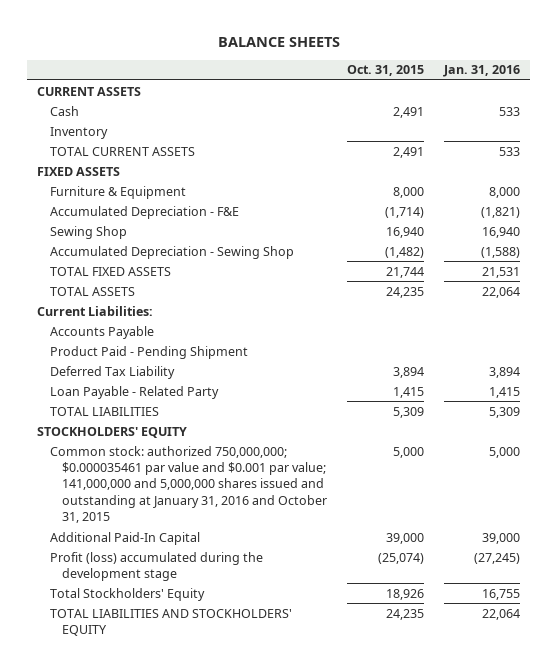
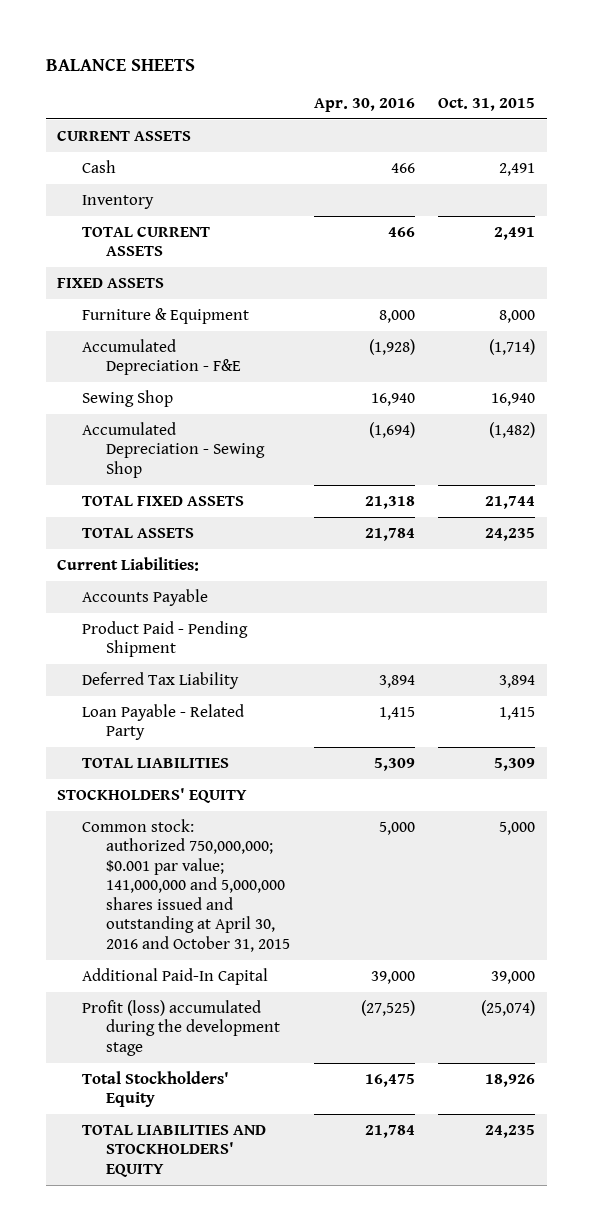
[442,65,520,78] Jan. 31, 2016 -> none
none -> [313,98,415,113] Apr. 30, 2016
[49,445,328,524] Common stock: authorized 750,000,000; $0.000035461 par value and $0.001 par value; 141,000,000 and 5,000,000 shares issued and outstanding at January 31, 2016 and October 31, 2015 -> [81,818,291,952] Common stock: authorized 750,000,000; $0.001 par value; 141,000,000 and 5,000,000 shares issued and outstanding at April 30, 2016 and October 31, 2015

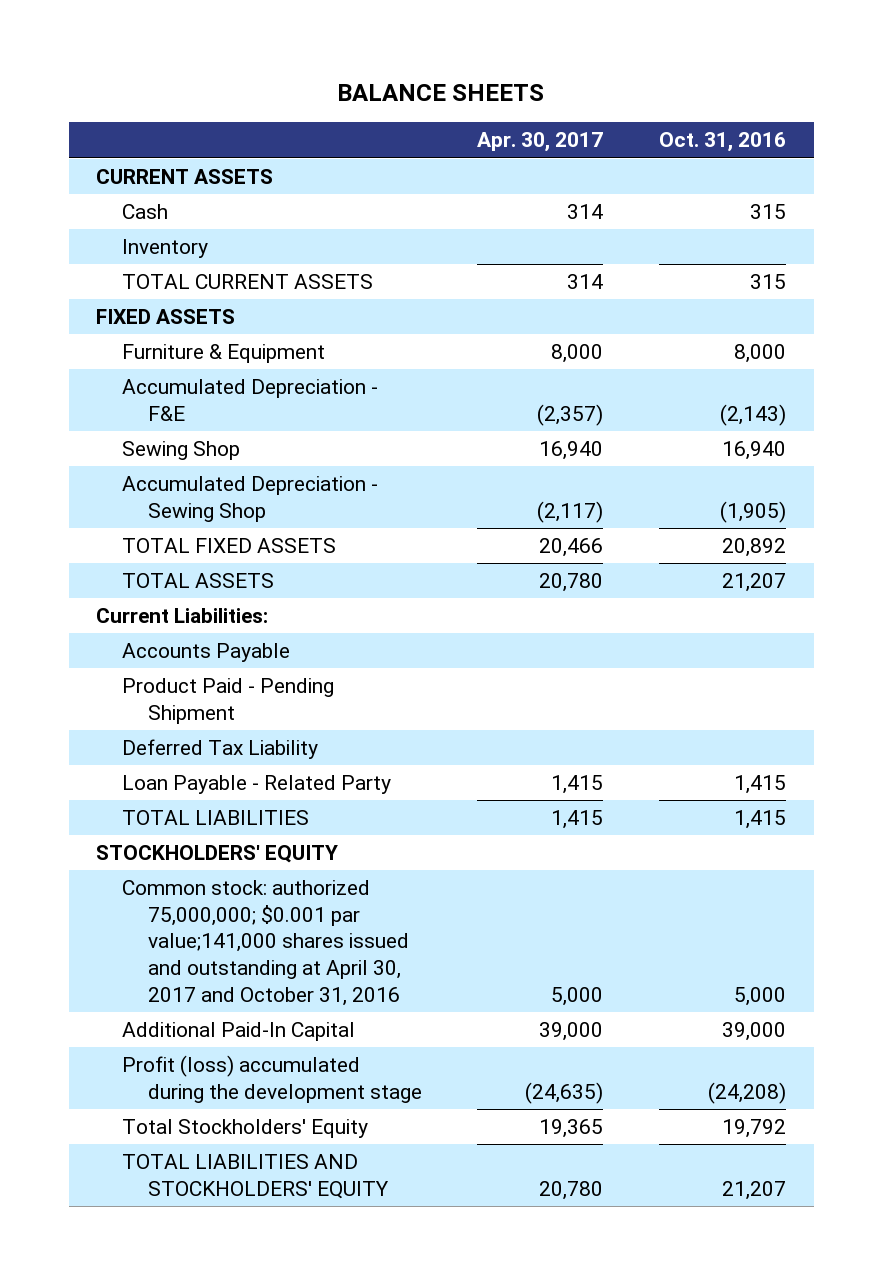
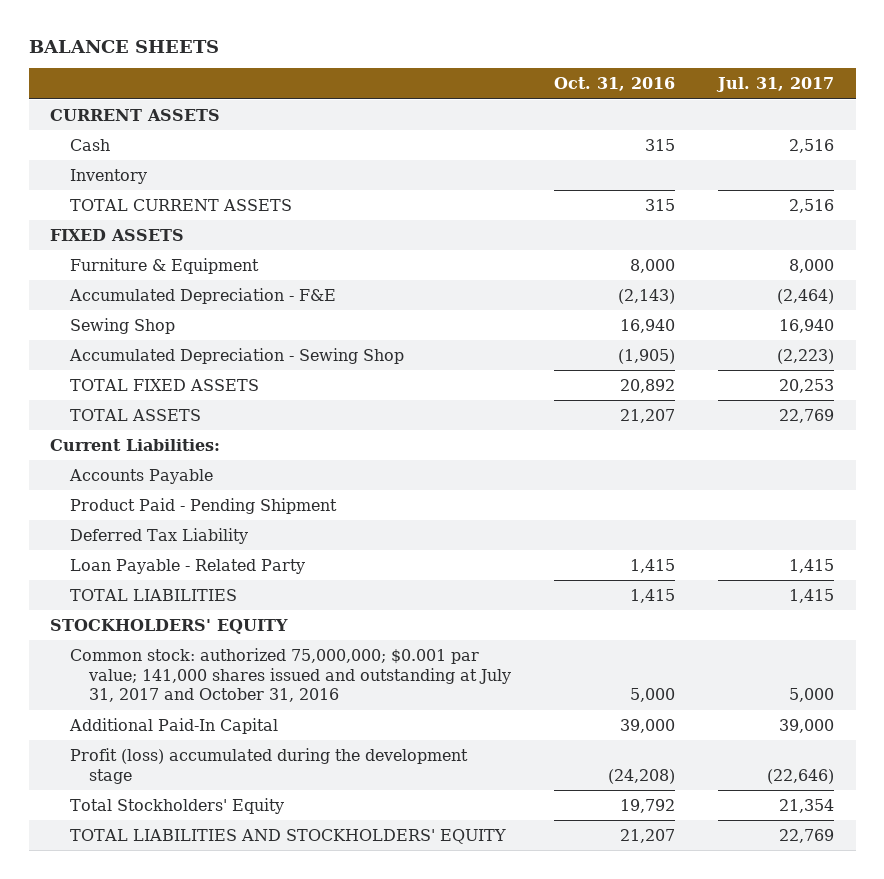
[477,132,604,153] Apr. 30, 2017 -> none
none -> [716,77,835,93] Jul. 31, 2017
[122,880,410,1006] Common stock: authorized 75,000,000; $0.001 par value;141,000 shares issued and outstanding at April 30, 2017 and October 31, 2016 -> [69,647,512,703] Common stock: authorized 75,000,000; $0.001 par value; 141,000 shares issued and outstanding at July 31, 2017 and October 31, 2016

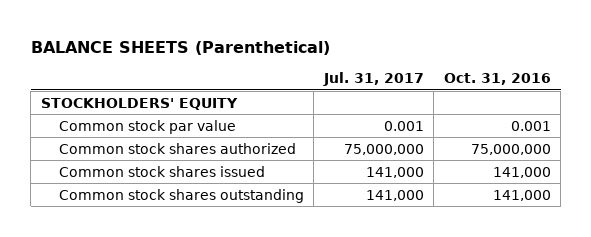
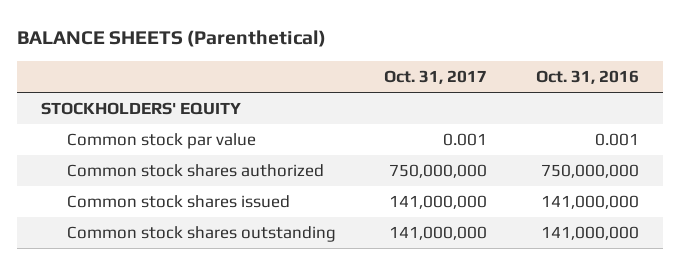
[322,72,424,87] Jul. 31, 2017 -> none
none -> [384,70,488,85] Oct. 31, 2017
[470,143,551,155] 75,000,000 -> [540,164,639,179] 750,000,000
[492,166,551,178] 141,000 -> [540,195,639,210] 141,000,000
[492,189,551,201] 141,000 -> [540,226,639,241] 141,000,000

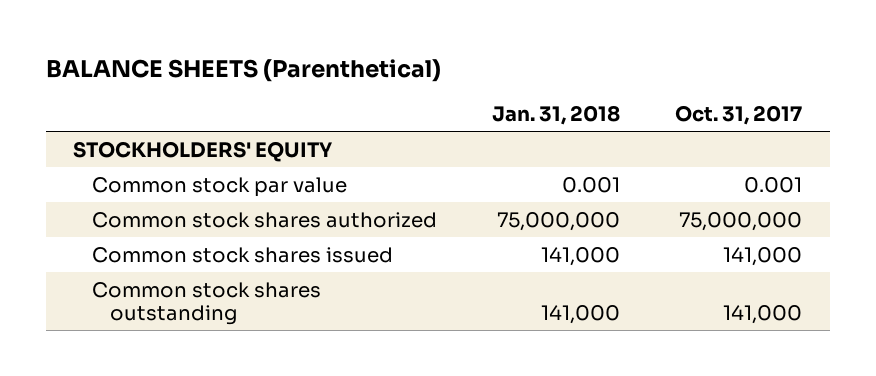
[535,70,639,85] Oct. 31, 2016 -> none
none -> [491,104,620,125] Jan. 31, 2018
[389,164,488,179] 750,000,000 -> [679,211,803,231] 75,000,000
[389,195,488,210] 141,000,000 -> [723,246,803,266] 141,000
[389,226,488,241] 141,000,000 -> [723,305,803,325] 141,000

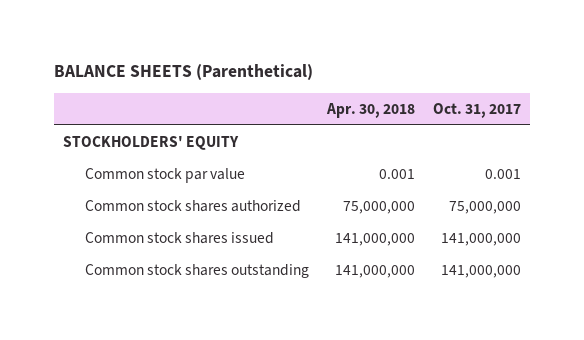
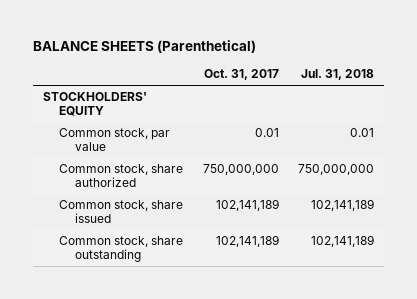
[326,102,416,118] Apr. 30, 2018 -> none
none -> [301,69,375,81] Jul. 31, 2018
[85,168,246,184] Common stock par value -> [59,128,171,151] Common stock, par value
[485,169,522,180] 0.001 -> [254,128,279,138] 0.01
[85,200,302,213] Common stock shares authorized -> [59,164,184,187] Common stock, share authorized
[449,201,522,215] 75,000,000 -> [202,164,279,176] 750,000,000
[85,232,275,245] Common stock shares issued -> [59,200,184,223] Common stock, share issued
[441,233,522,247] 141,000,000 -> [215,199,279,212] 102,141,189
[85,264,310,279] Common stock shares outstanding -> [59,236,184,262] Common stock, share outstanding
[441,265,522,279] 141,000,000 -> [215,235,279,248] 102,141,189

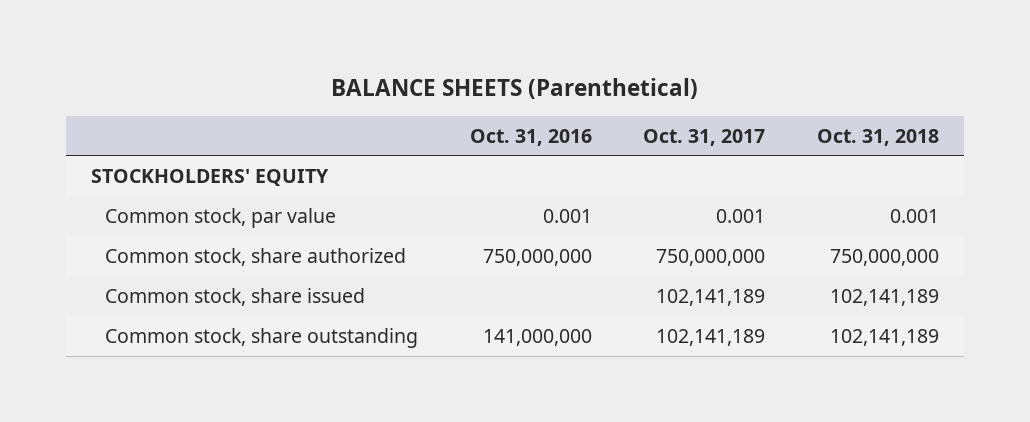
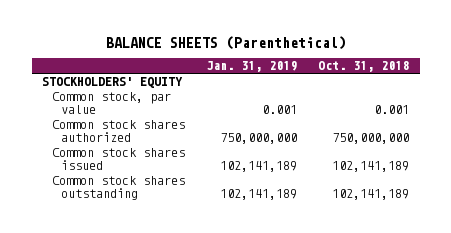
[469,128,592,146] Oct. 31, 2016 -> none
[643,128,766,146] Oct. 31, 2017 -> none
none -> [205,61,297,73] Jan. 31, 2019
[105,247,407,266] Common stock, share authorized -> [51,120,185,142] Common stock shares authorized
[105,287,366,306] Common stock, share issued -> [51,148,185,170] Common stock shares issued
[105,327,419,348] Common stock, share outstanding -> [51,176,185,200] Common stock shares outstanding

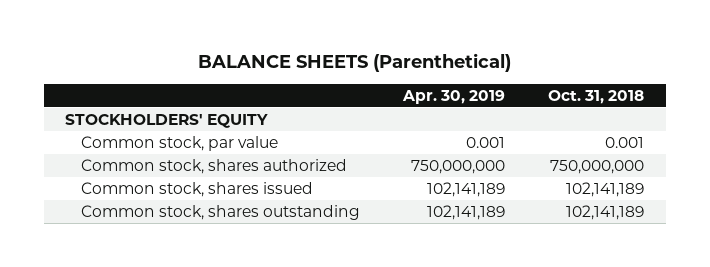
[205,61,297,73] Jan. 31, 2019 -> none
none -> [401,89,505,104] Apr. 30, 2019
[51,120,185,142] Common stock shares authorized -> [80,159,347,175] Common stock, shares authorized
[51,148,185,170] Common stock shares issued -> [80,182,313,198] Common stock, shares issued
[51,176,185,200] Common stock shares outstanding -> [80,205,360,221] Common stock, shares outstanding

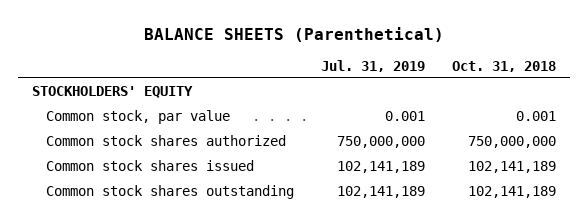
[401,89,505,104] Apr. 30, 2019 -> none
none -> [321,59,426,72] Jul. 31, 2019
[80,159,347,175] Common stock, shares authorized -> [46,135,287,147] Common stock shares authorized
[80,182,313,198] Common stock, shares issued -> [46,160,255,172] Common stock shares issued
[80,205,360,221] Common stock, shares outstanding -> [46,185,295,200] Common stock shares outstanding

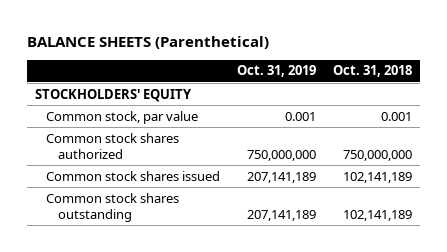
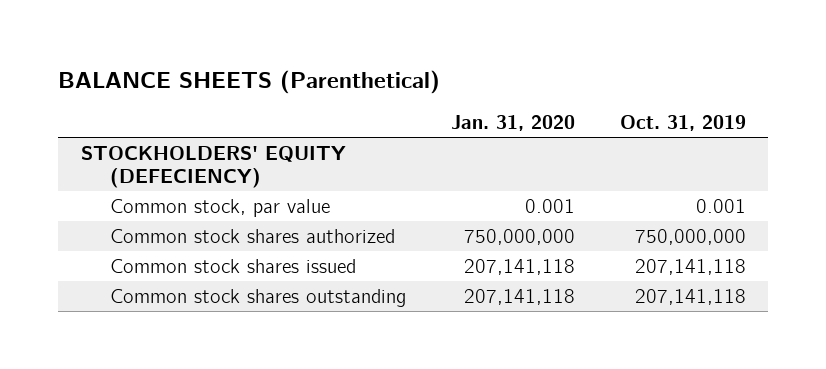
[332,65,412,78] Oct. 31, 2018 -> none
none -> [450,115,575,132] Jan. 31, 2020
[34,88,192,102] STOCKHOLDERS' EQUITY -> [80,145,346,188] STOCKHOLDERS' EQUITY (DEFECIENCY)
[247,171,317,183] 207,141,189 -> [634,258,746,275] 207,141,118
[247,210,317,222] 207,141,189 -> [634,288,746,305] 207,141,118

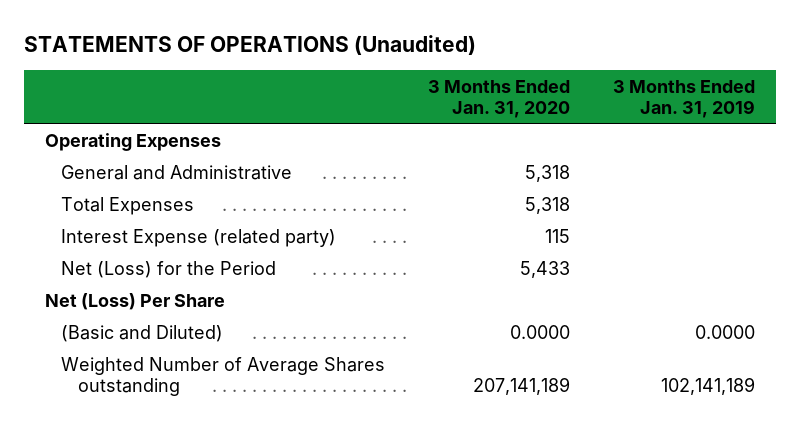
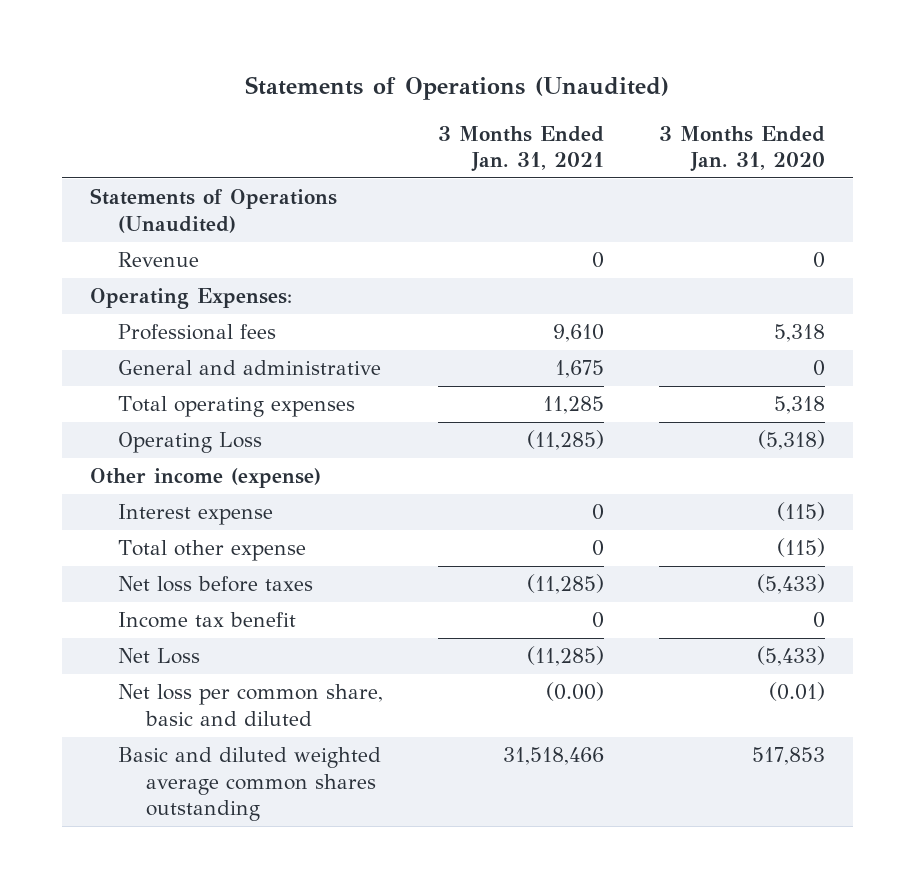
[23,34,476,55] STATEMENTS OF OPERATIONS (Unaudited) -> [245,76,670,101] Statements of Operations (Unaudited)
[612,79,755,118] 3 Months Ended Jan. 31, 2019 -> none
none -> [437,125,604,172] 3 Months Ended Jan. 31, 2021
[45,292,226,310] Net (Loss) Per Share -> none
none -> [89,188,337,233] Statements of Operations (Unaudited)
none -> [117,252,199,268] Revenue
[45,132,222,151] Operating Expenses -> [89,288,292,310] Operating Expenses:
none -> [117,324,276,341] Professional fees
[61,164,293,180] General and Administrative -> [117,360,381,376] General and administrative
[525,164,571,182] 5,318 -> [813,360,826,377] 0
[61,196,195,215] Total Expenses -> [117,396,355,418] Total operating expenses
none -> [117,432,262,454] Operating Loss
none -> [89,468,321,489] Other income (expense)
[61,228,337,247] Interest Expense (related party) -> [117,504,273,526] Interest expense
[545,228,571,243] 115 -> [777,502,826,522] (115)
none -> [117,540,306,562] Total other expense
none -> [117,576,313,593] Net loss before taxes
none -> [117,612,296,629] Income tax benefit
[61,260,277,278] Net (Loss) for the Period -> [117,648,200,665] Net Loss
[520,260,571,278] 5,433 -> [757,646,826,667] (5,433)
[61,324,224,342] (Basic and Diluted) -> [117,684,383,726] Net loss per common share, basic and diluted
[510,324,571,339] 0.0000 -> [769,682,826,702] (0.01)
[61,356,386,396] Weighted Number of Average Shares outstanding -> [117,747,381,821] Basic and diluted weighted average common shares outstanding
[473,376,571,395] 207,141,189 -> [752,747,826,766] 517,853

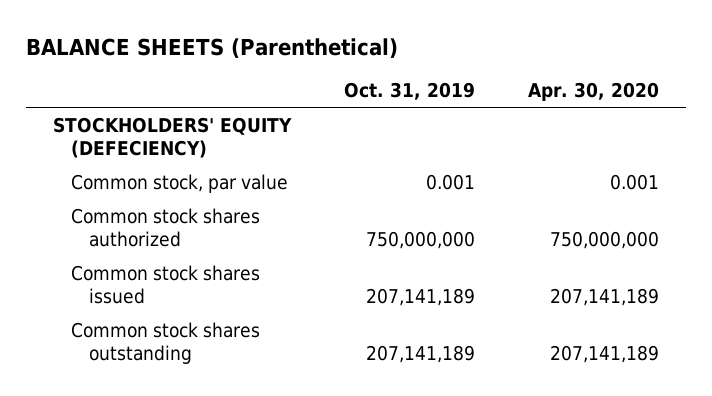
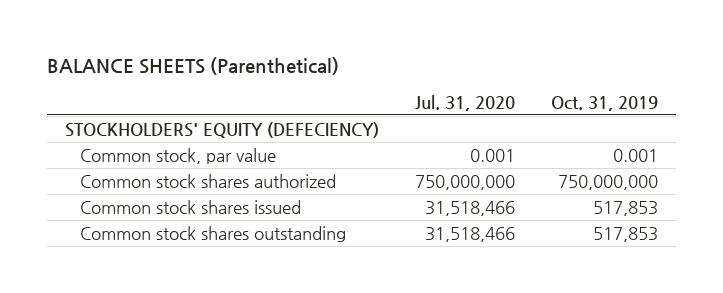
[528,82,660,102] Apr. 30, 2020 -> none
none -> [415,94,516,111] Jul. 31, 2020
[365,288,475,307] 207,141,189 -> [593,200,659,216] 517,853
[365,345,475,364] 207,141,189 -> [593,226,659,242] 517,853

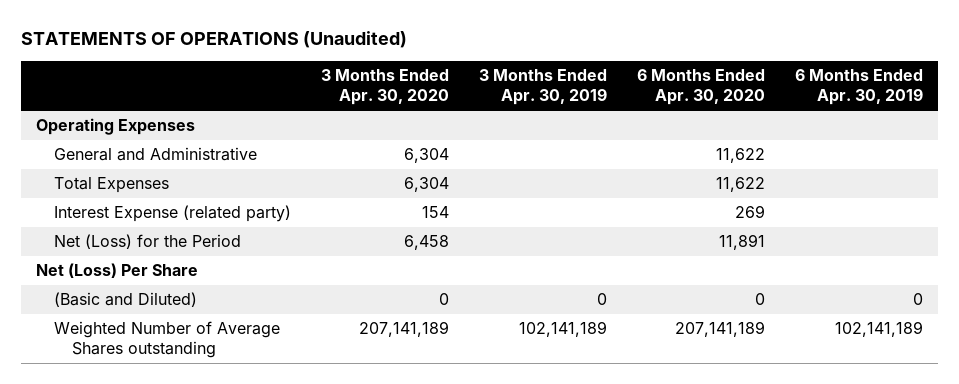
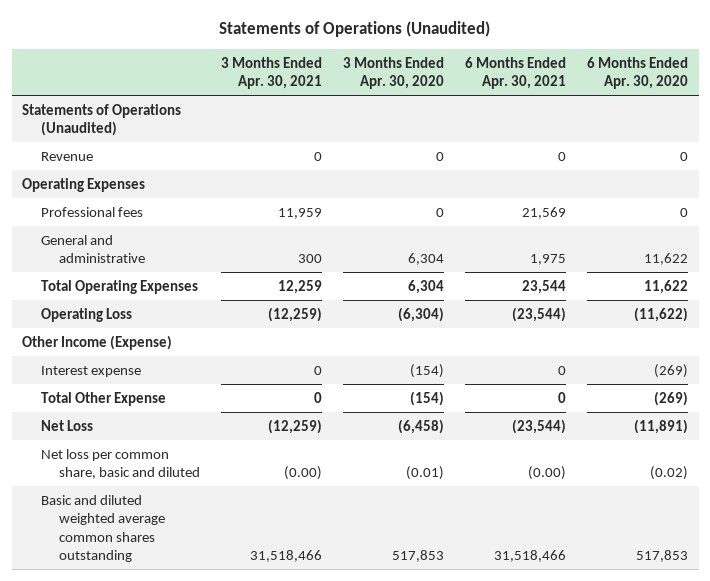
[20,31,407,49] STATEMENTS OF OPERATIONS (Unaudited) -> [219,21,491,38] Statements of Operations (Unaudited)
[478,69,607,106] 3 Months Ended Apr. 30, 2019 -> none
[795,69,924,106] 6 Months Ended Apr. 30, 2019 -> none
none -> [220,56,322,90] 3 Months Ended Apr. 30, 2021
none -> [465,56,567,90] 6 Months Ended Apr. 30, 2021
none -> [22,103,182,137] Statements of Operations (Unaudited)
none -> [40,151,93,161] Revenue
[35,263,198,279] Net (Loss) Per Share -> none
none -> [40,206,143,217] Professional fees
[53,147,257,162] General and Administrative -> [40,234,145,264] General and administrative
[53,177,169,194] Total Expenses -> [40,279,198,294] Total Operating Expenses
none -> [40,307,132,322] Operating Loss
none -> [22,334,173,350] Other Income (Expense)
[53,205,291,223] Interest Expense (related party) -> [40,365,141,377] Interest expense
[421,206,449,219] 154 -> [409,363,444,378] (154)
[735,205,766,219] 269 -> [654,363,689,378] (269)
none -> [40,391,166,406] Total Other Expense
[53,234,241,250] Net (Loss) for the Period -> [40,419,93,431] Net Loss
[403,235,449,251] 6,458 -> [397,418,444,434] (6,458)
[719,234,766,251] 11,891 -> [634,418,689,434] (11,891)
[53,292,197,308] (Basic and Diluted) -> [40,448,200,480] Net loss per common share, basic and diluted
[438,293,449,306] 0 -> [405,466,444,481] (0.01)
[755,293,766,306] 0 -> [650,466,689,481] (0.02)
[53,321,280,359] Weighted Number of Average Shares outstanding -> [40,494,165,563] Basic and diluted weighted average common shares outstanding
[358,321,449,338] 207,141,189 -> [391,550,444,563] 517,853
[675,321,766,338] 207,141,189 -> [636,550,689,563] 517,853

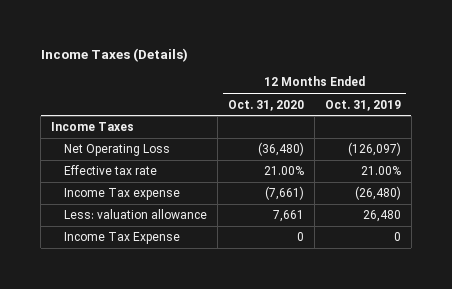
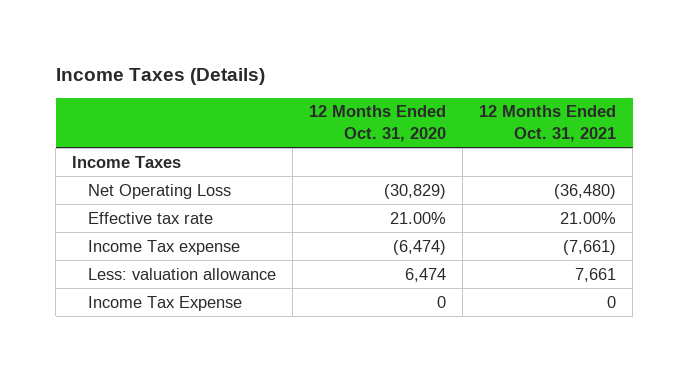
[324,99,401,111] Oct. 31, 2019 -> none
none -> [479,105,617,142] 12 Months Ended Oct. 31, 2021
[258,142,305,157] (36,480) -> [384,183,447,199] (30,829)
[265,186,305,201] (7,661) -> [393,239,447,255] (6,474)
[273,210,305,223] 7,661 -> [405,267,447,282] 6,474

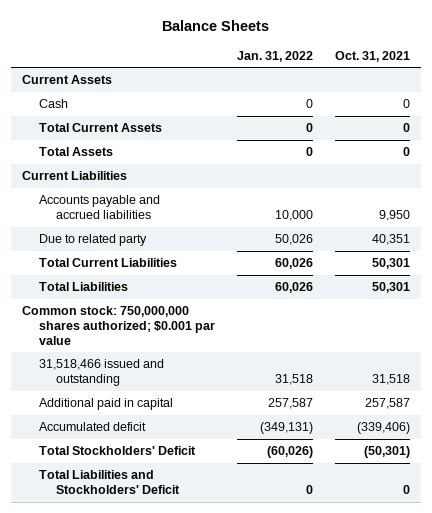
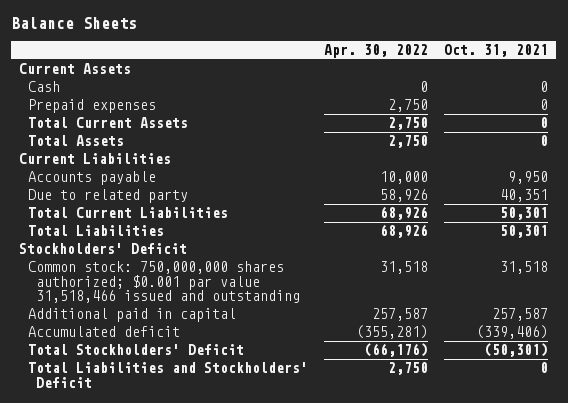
[237,50,314,62] Jan. 31, 2022 -> none
none -> [323,43,428,58] Apr. 30, 2022
none -> [27,99,156,114] Prepaid expenses
[39,195,161,220] Accounts payable and accrued liabilities -> [27,171,156,186] Accounts payable
[21,306,216,345] Common stock: 750,000,000 shares authorized; $0.001 par value -> none
none -> [19,243,188,255] Stockholders' Deficit
[39,359,165,387] 31,518,466 issued and outstanding -> [27,261,300,304] Common stock: 750,000,000 shares authorized; $0.001 par value 31,518,466 issued and outstanding

